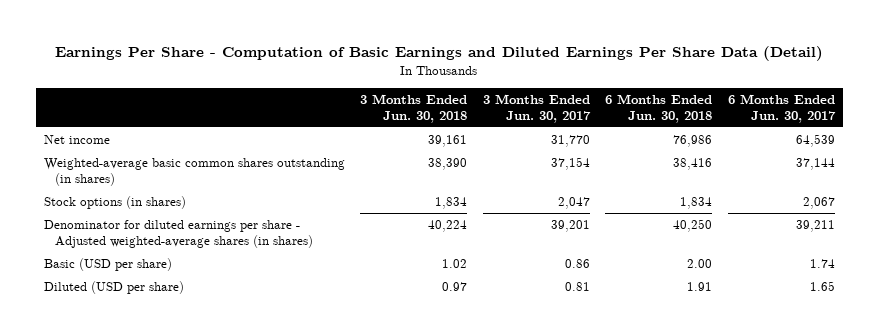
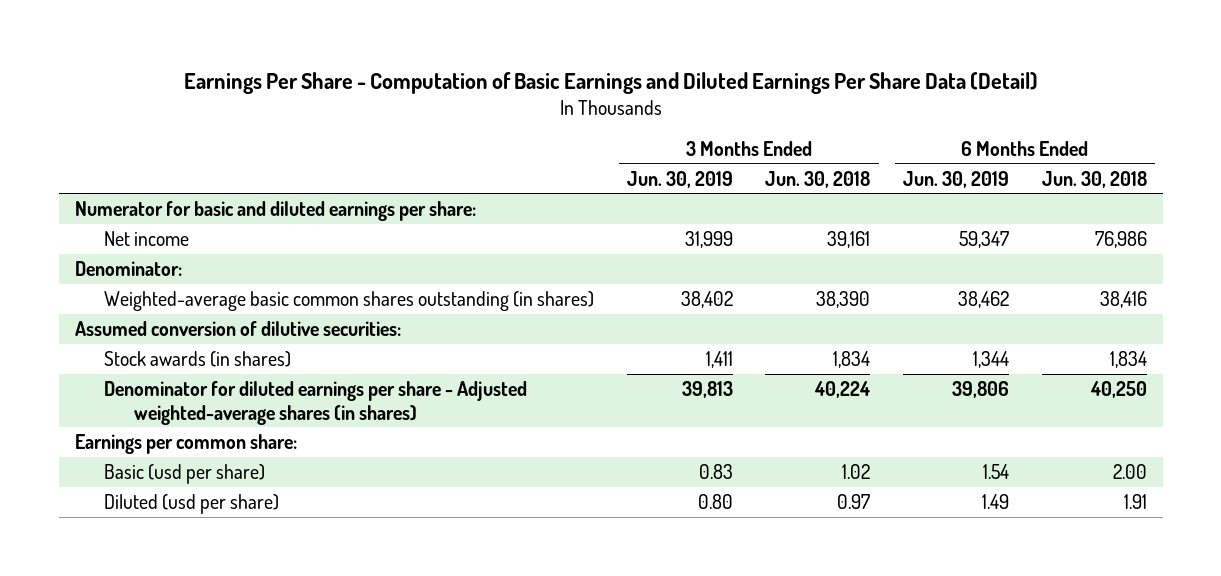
[482,93,591,123] 3 Months Ended Jun. 30, 2017 -> none
[727,93,836,123] 6 Months Ended Jun. 30, 2017 -> none
none -> [626,170,733,188] Jun. 30, 2019
none -> [902,170,1009,188] Jun. 30, 2019
none -> [74,200,476,221] Numerator for basic and diluted earnings per share:
none -> [74,260,182,276] Denominator:
none -> [74,320,401,336] Assumed conversion of dilutive securities:
[43,196,186,210] Stock options (in shares) -> [104,350,292,367] Stock awards (in shares)
none -> [74,433,297,454] Earnings per common share:
[43,258,172,272] Basic (USD per share) -> [104,463,266,484] Basic (usd per share)
[43,281,184,295] Diluted (USD per share) -> [104,493,280,514] Diluted (usd per share)

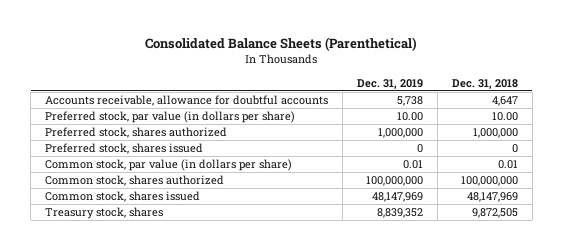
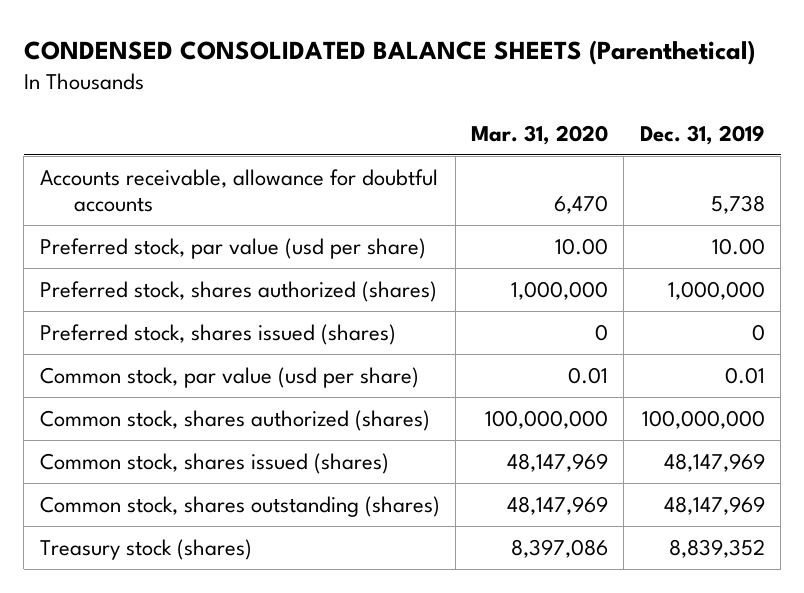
[145,36,418,51] Consolidated Balance Sheets (Parenthetical) -> [23,39,755,65] CONDENSED CONSOLIDATED BALANCE SHEETS (Parenthetical)
[451,78,518,89] Dec. 31, 2018 -> none
none -> [471,124,609,145] Mar. 31, 2020
[44,111,295,124] Preferred stock, par value (in dollars per share) -> [39,237,426,259] Preferred stock, par value (usd per share)
[44,127,227,139] Preferred stock, shares authorized -> [39,280,437,302] Preferred stock, shares authorized (shares)
[44,143,203,155] Preferred stock, shares issued -> [39,323,396,345] Preferred stock, shares issued (shares)
[44,159,292,172] Common stock, par value (in dollars per share) -> [39,366,419,388] Common stock, par value (usd per share)
[44,175,224,187] Common stock, shares authorized -> [39,409,430,431] Common stock, shares authorized (shares)
[44,191,200,203] Common stock, shares issued -> [39,452,389,474] Common stock, shares issued (shares)
none -> [39,495,440,517] Common stock, shares outstanding (shares)
[44,207,163,220] Treasury stock, shares -> [39,538,252,560] Treasury stock (shares)

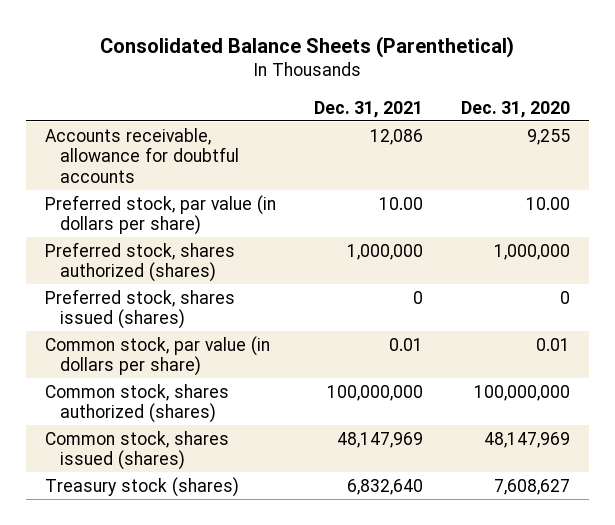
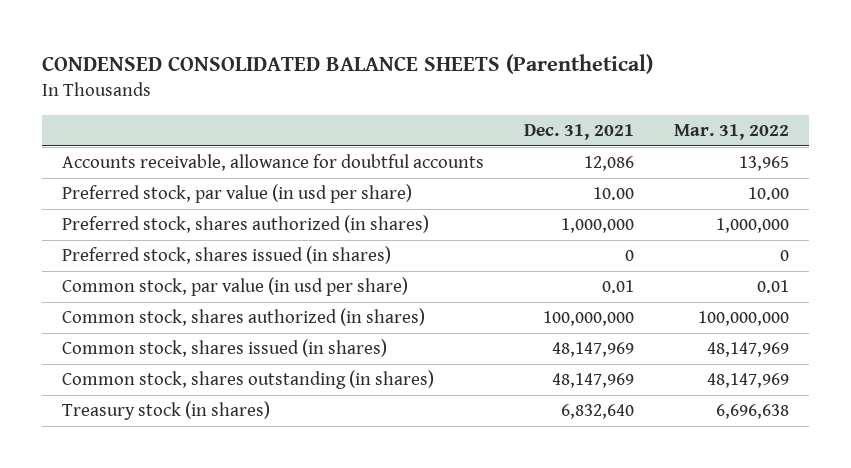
[100,35,515,58] Consolidated Balance Sheets (Parenthetical) -> [42,54,654,75] CONDENSED CONSOLIDATED BALANCE SHEETS (Parenthetical)
[461,100,571,118] Dec. 31, 2020 -> none
none -> [673,124,789,141] Mar. 31, 2022
[44,194,276,236] Preferred stock, par value (in dollars per share) -> [62,184,413,204] Preferred stock, par value (in usd per share)
[44,241,235,283] Preferred stock, shares authorized (shares) -> [62,215,430,234] Preferred stock, shares authorized (in shares)
[44,288,235,330] Preferred stock, shares issued (shares) -> [62,246,392,265] Preferred stock, shares issued (in shares)
[44,335,270,377] Common stock, par value (in dollars per share) -> [62,277,409,297] Common stock, par value (in usd per share)
[44,383,229,424] Common stock, shares authorized (shares) -> [62,308,426,327] Common stock, shares authorized (in shares)
[44,430,229,471] Common stock, shares issued (shares) -> [62,339,388,358] Common stock, shares issued (in shares)
none -> [62,370,435,390] Common stock, shares outstanding (in shares)
[44,476,239,497] Treasury stock (shares) -> [62,401,271,421] Treasury stock (in shares)

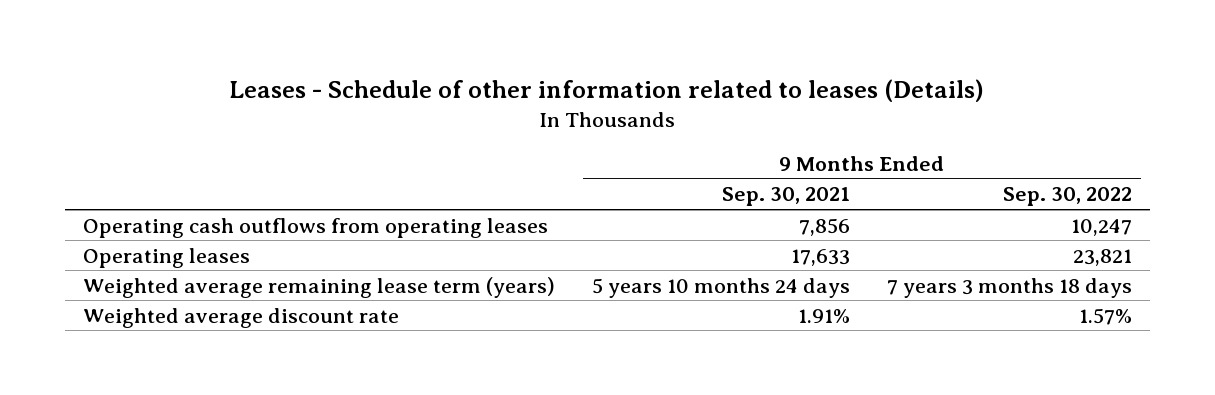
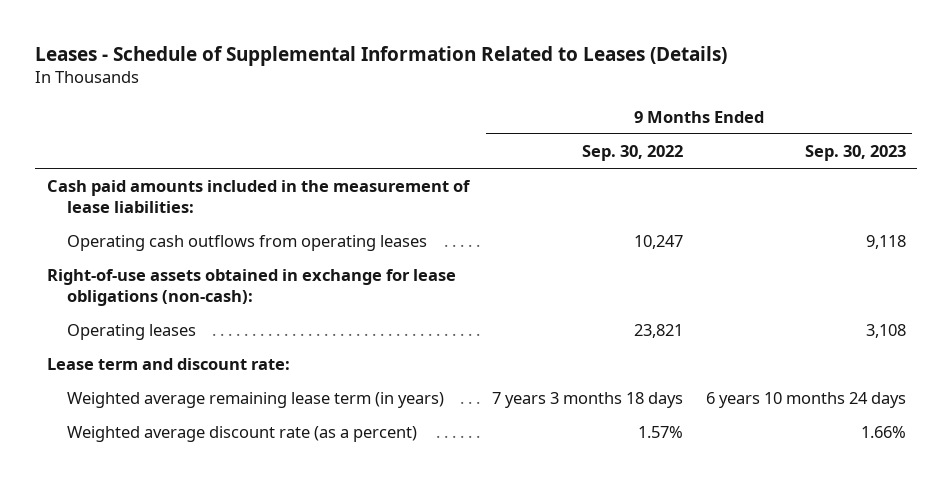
[229,78,985,102] Leases - Schedule of other information related to leases (Details) -> [35,45,728,66] Leases - Schedule of Supplemental Information Related to Leases (Details)
[721,187,850,207] Sep. 30, 2021 -> none
none -> [804,144,906,161] Sep. 30, 2023
none -> [46,180,471,214] Cash paid amounts included in the measurement of lease liabilities:
none -> [46,269,456,307] Right-of-use assets obtained in exchange for lease obligations (non-cash):
none -> [46,358,290,371] Lease term and discount rate:
[82,276,555,298] Weighted average remaining lease term (years) -> [66,392,444,409] Weighted average remaining lease term (in years)
[82,307,399,328] Weighted average discount rate -> [66,426,417,443] Weighted average discount rate (as a percent)

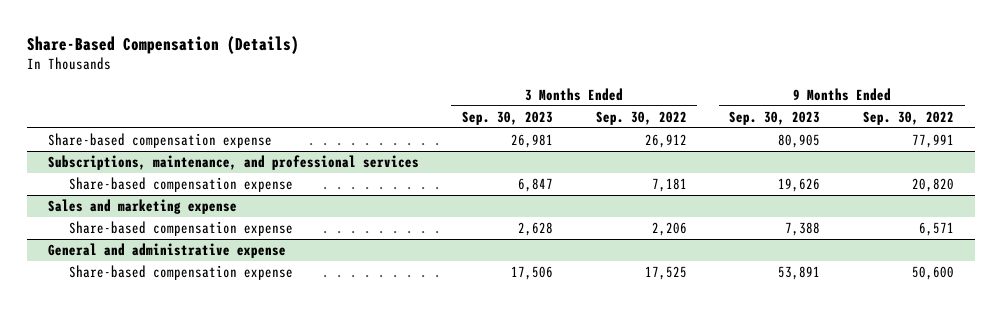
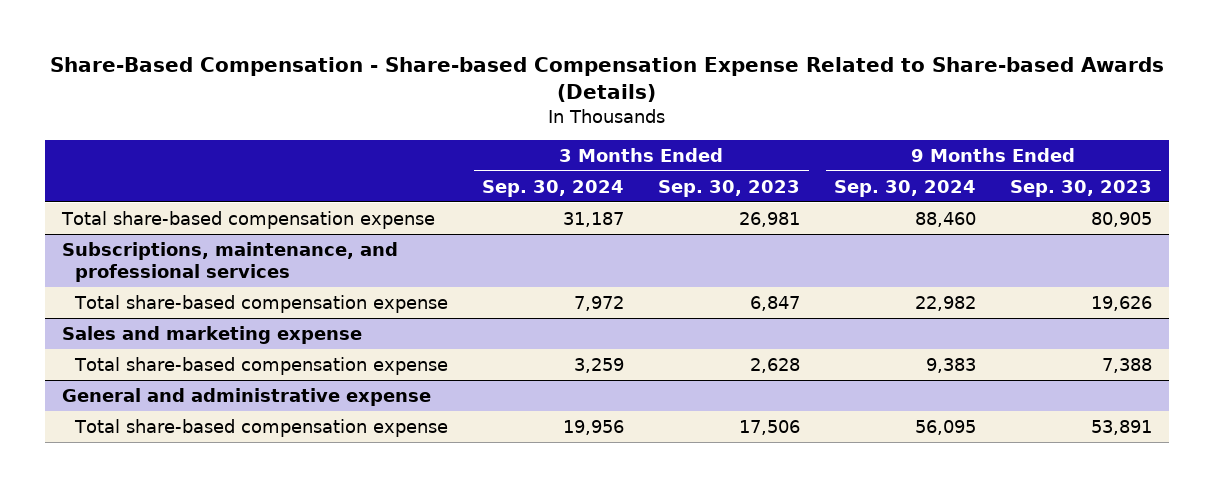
[26,35,299,54] Share-Based Compensation (Details) -> [50,57,1165,103] Share-Based Compensation - Share-based Compensation Expense Related to Share-based Awards (Details)
[595,111,687,126] Sep. 30, 2022 -> none
[863,111,955,126] Sep. 30, 2022 -> none
none -> [482,179,625,197] Sep. 30, 2024
none -> [834,179,977,197] Sep. 30, 2024
[48,133,273,149] Share-based compensation expense -> [61,210,436,229] Total share-based compensation expense
[69,177,294,193] Share-based compensation expense -> [73,294,448,313] Total share-based compensation expense
[69,221,294,237] Share-based compensation expense -> [73,356,448,375] Total share-based compensation expense
[69,265,294,281] Share-based compensation expense -> [73,418,448,437] Total share-based compensation expense

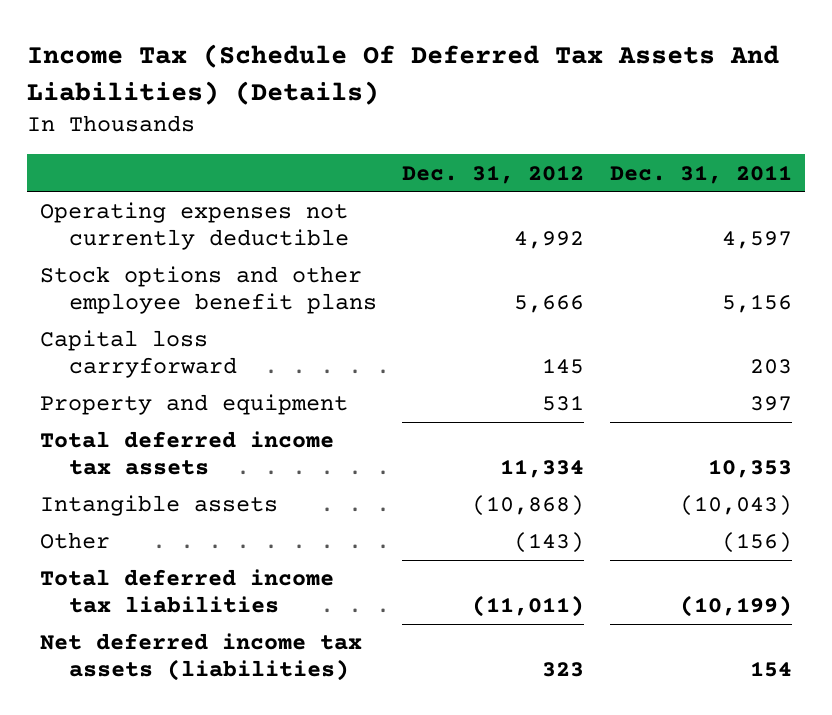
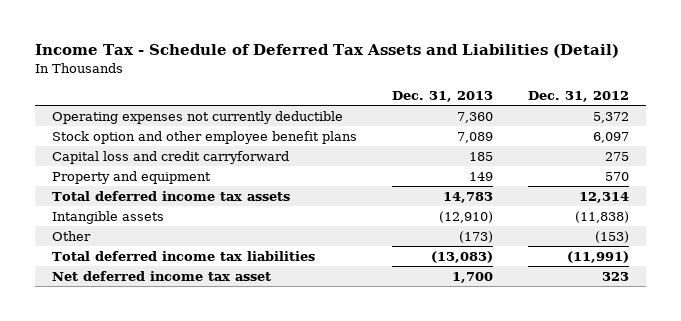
[26,44,779,105] Income Tax (Schedule Of Deferred Tax Assets And Liabilities) (Details) -> [35,44,620,59] Income Tax - Schedule of Deferred Tax Assets and Liabilities (Detail)
[609,164,792,184] Dec. 31, 2011 -> none
none -> [392,90,494,102] Dec. 31, 2013
[514,231,585,250] 4,992 -> [592,111,629,123] 5,372
[39,266,377,315] Stock options and other employee benefit plans -> [52,130,358,144] Stock option and other employee benefit plans
[514,295,585,314] 5,666 -> [592,131,629,143] 6,097
[39,330,237,379] Capital loss carryforward -> [52,150,290,164] Capital loss and credit carryforward
[542,358,585,375] 145 -> [604,151,629,161] 275
[542,395,585,412] 531 -> [604,171,629,181] 570
[500,459,585,479] 11,334 -> [578,191,629,203] 12,314
[472,495,585,517] (10,868) -> [574,210,629,223] (11,838)
[514,532,585,554] (143) -> [594,230,629,243] (153)
[472,595,585,618] (11,011) -> [566,250,629,263] (11,991)
[39,633,362,682] Net deferred income tax assets (liabilities) -> [52,270,272,281] Net deferred income tax asset

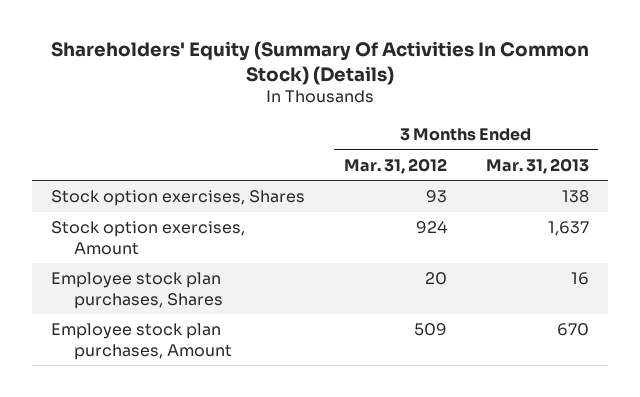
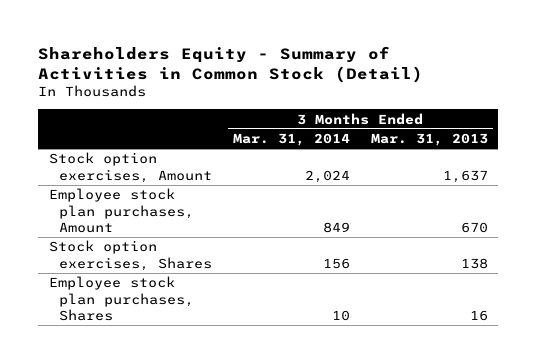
[50,41,589,85] Shareholders' Equity (Summary Of Activities In Common Stock) (Details) -> [38,45,424,83] Shareholders Equity - Summary of Activities in Common Stock (Detail)
[343,157,447,174] Mar. 31, 2012 -> none
none -> [233,133,351,147] Mar. 31, 2014
[51,190,306,207] Stock option exercises, Shares -> [48,240,213,271] Stock option exercises, Shares
[51,272,224,309] Employee stock plan purchases, Shares -> [48,276,195,321] Employee stock plan purchases, Shares

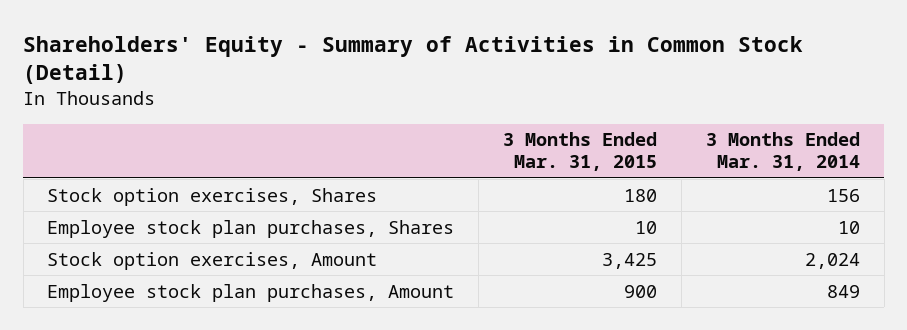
[38,45,424,83] Shareholders Equity - Summary of Activities in Common Stock (Detail) -> [23,35,804,85] Shareholders' Equity - Summary of Activities in Common Stock (Detail)
[370,133,488,147] Mar. 31, 2013 -> none
none -> [503,132,658,172] 3 Months Ended Mar. 31, 2015
[48,152,213,183] Stock option exercises, Amount -> [47,251,378,270] Stock option exercises, Amount
[48,188,195,233] Employee stock plan purchases, Amount -> [47,283,455,302] Employee stock plan purchases, Amount

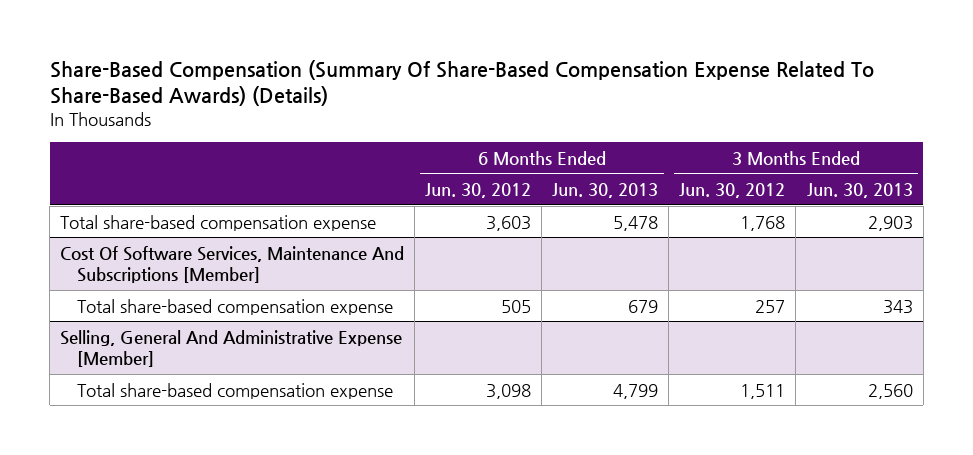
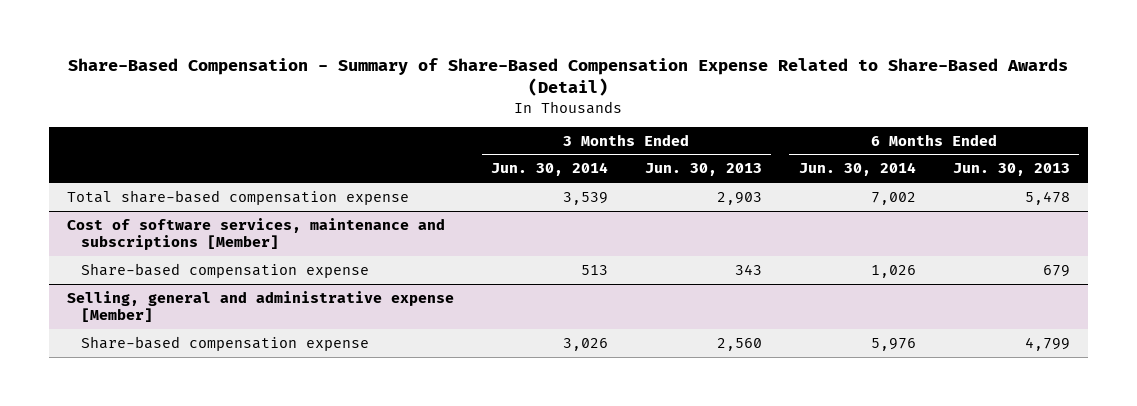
[49,60,874,107] Share-Based Compensation (Summary Of Share-Based Compensation Expense Related To Share-Based Awards) (Details) -> [68,57,1069,97] Share-Based Compensation - Summary of Share-Based Compensation Expense Related to Share-Based Awards (Detail)
[425,183,532,199] Jun. 30, 2012 -> none
[679,183,786,199] Jun. 30, 2012 -> none
none -> [490,162,608,177] Jun. 30, 2014
none -> [798,162,916,177] Jun. 30, 2014
[60,245,405,284] Cost Of Software Services, Maintenance And Subscriptions [Member] -> [67,217,446,251] Cost of software services, maintenance and subscriptions [Member]
[76,298,393,315] Total share-based compensation expense -> [81,262,370,278] Share-based compensation expense
[60,329,403,368] Selling, General And Administrative Expense [Member] -> [67,290,455,323] Selling, general and administrative expense [Member]
[76,382,393,399] Total share-based compensation expense -> [81,335,370,351] Share-based compensation expense

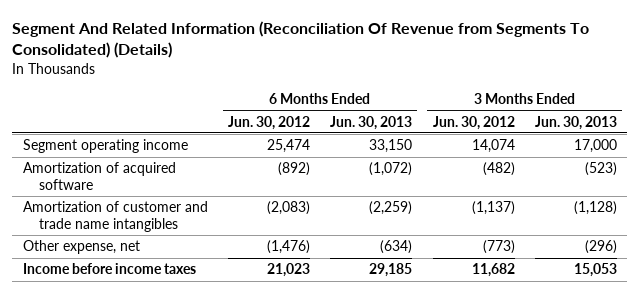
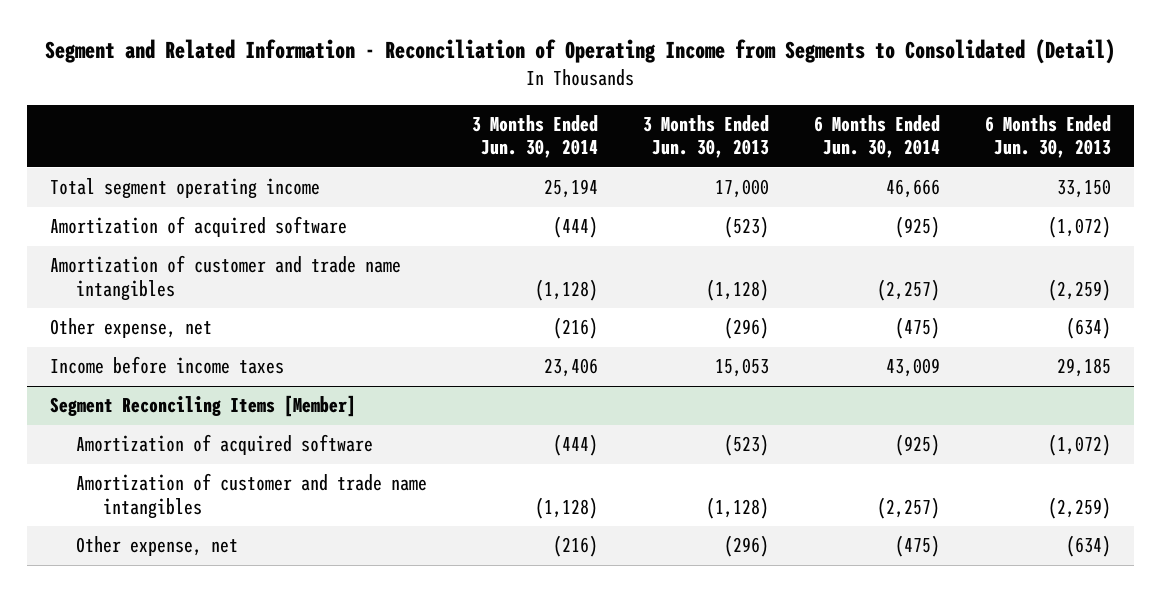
[12,20,590,59] Segment And Related Information (Reconciliation Of Revenue from Segments To Consolidated) (Details) -> [45,38,1116,64] Segment and Related Information - Reconciliation of Operating Income from Segments to Consolidated (Detail)
[227,115,310,130] Jun. 30, 2012 -> none
[432,115,515,130] Jun. 30, 2012 -> none
none -> [472,114,599,159] 3 Months Ended Jun. 30, 2014
none -> [814,114,941,159] 6 Months Ended Jun. 30, 2014
[22,139,188,154] Segment operating income -> [49,178,320,200] Total segment operating income
none -> [49,395,356,418] Segment Reconciling Items [Member]
none -> [76,434,374,456] Amortization of acquired software
none -> [76,473,428,519] Amortization of customer and trade name intangibles
none -> [76,536,239,557] Other expense, net

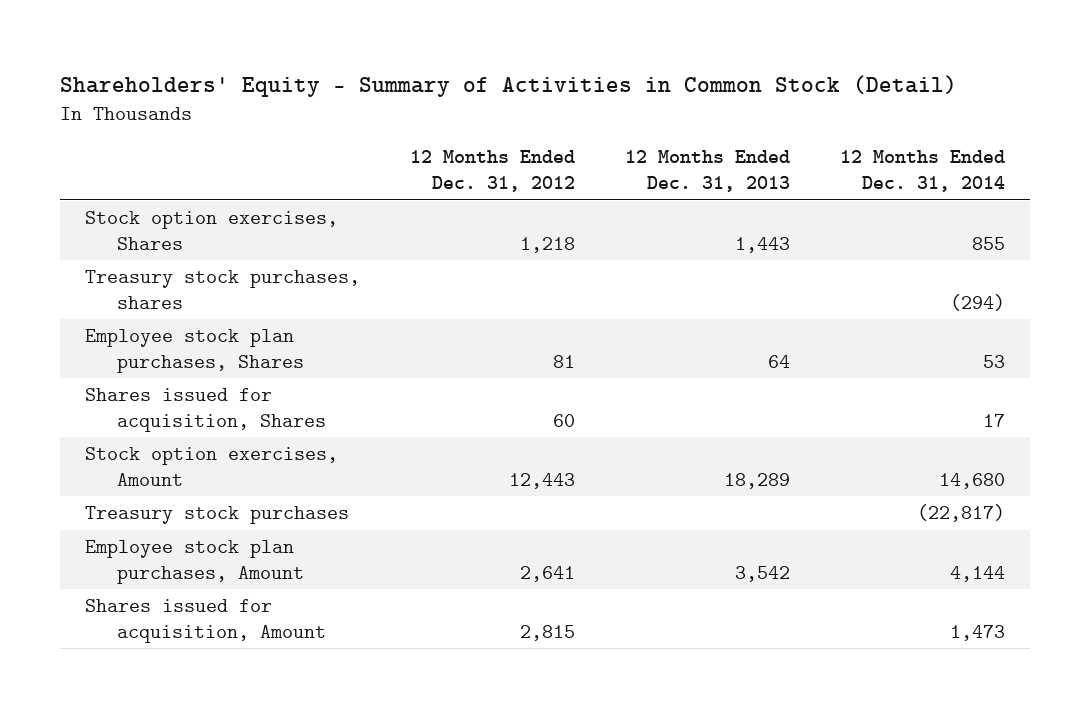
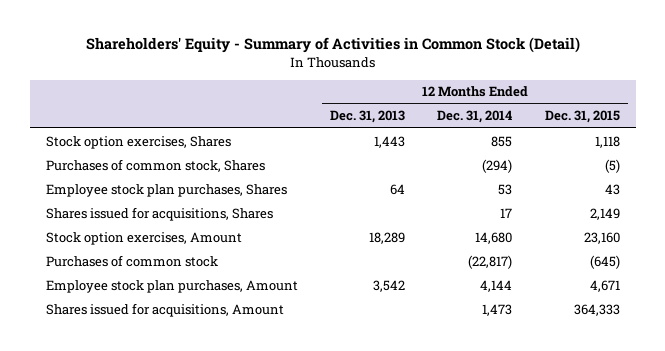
[410,150,576,192] 12 Months Ended Dec. 31, 2012 -> none
none -> [544,110,620,124] Dec. 31, 2015
[85,270,361,309] Treasury stock purchases, shares -> [45,158,265,172] Purchases of common stock, Shares
[85,388,326,432] Shares issued for acquisition, Shares -> [45,206,273,221] Shares issued for acquisitions, Shares
[85,506,350,525] Treasury stock purchases -> [45,254,218,267] Purchases of common stock
[85,599,326,643] Shares issued for acquisition, Amount -> [45,302,284,317] Shares issued for acquisitions, Amount

